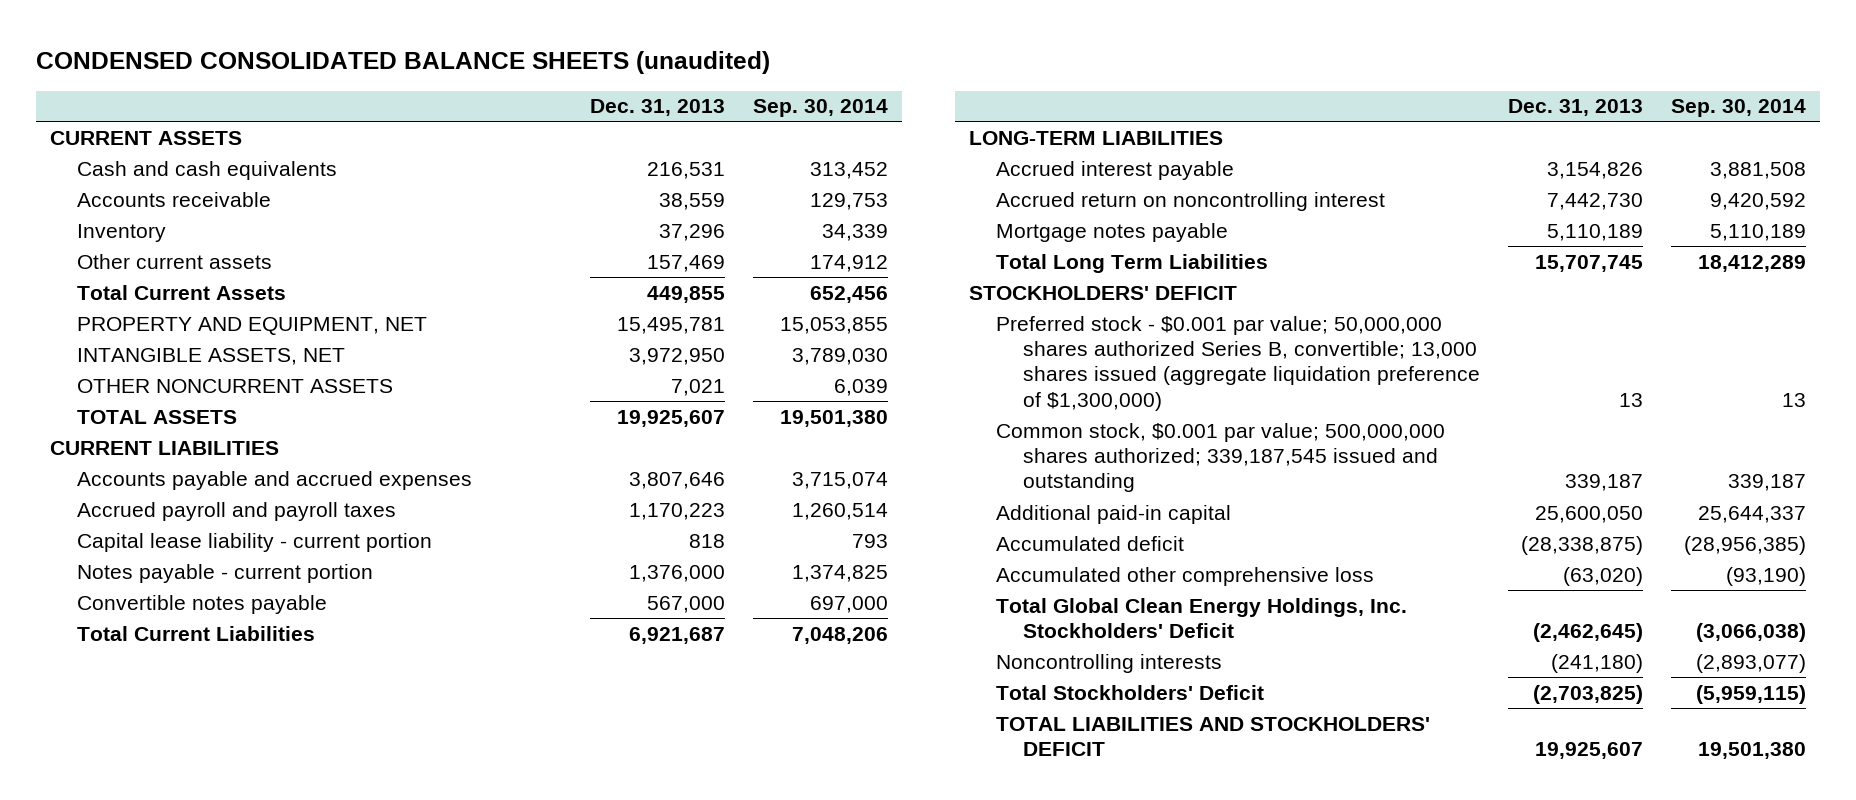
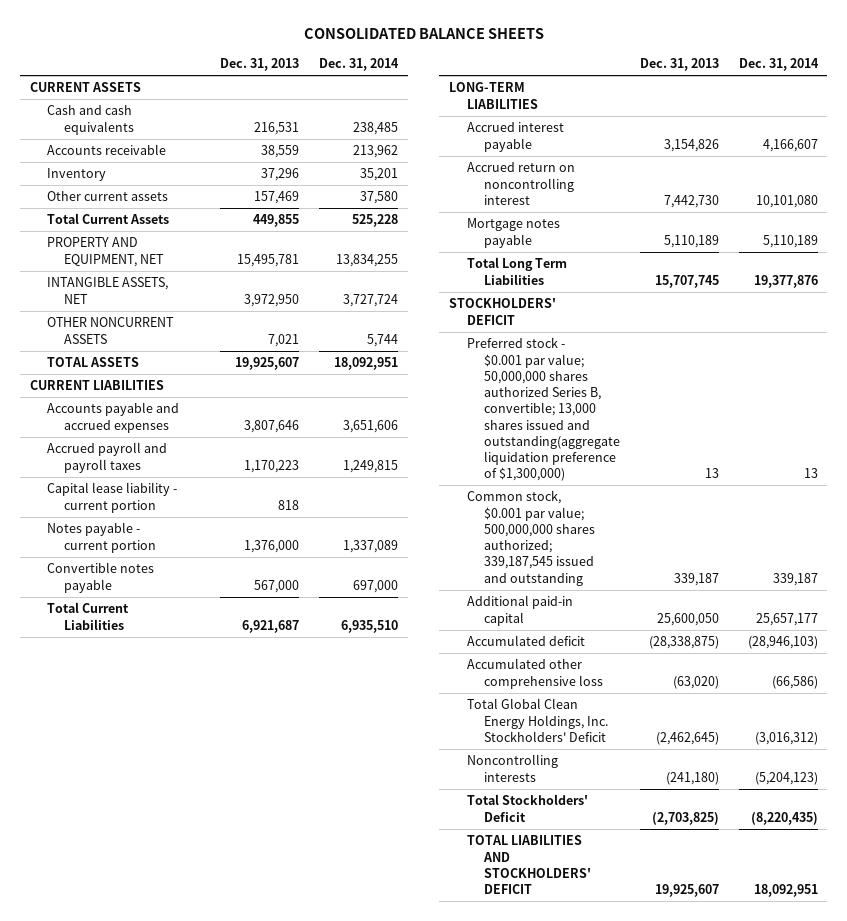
[36,51,771,75] CONDENSED CONSOLIDATED BALANCE SHEETS (unaudited) -> [303,28,544,40] CONSOLIDATED BALANCE SHEETS
[752,99,888,118] Sep. 30, 2014 -> none
none -> [318,58,399,72] Dec. 31, 2014
[995,315,1480,411] Preferred stock - $0.001 par value; 50,000,000 shares authorized Series B, convertible; 13,000 shares issued (aggregate liquidation preference of $1,300,000) -> [466,337,621,482] Preferred stock - $0.001 par value; 50,000,000 shares authorized Series B, convertible; 13,000 shares issued and outstanding(aggregate liquidation preference of $1,300,000)

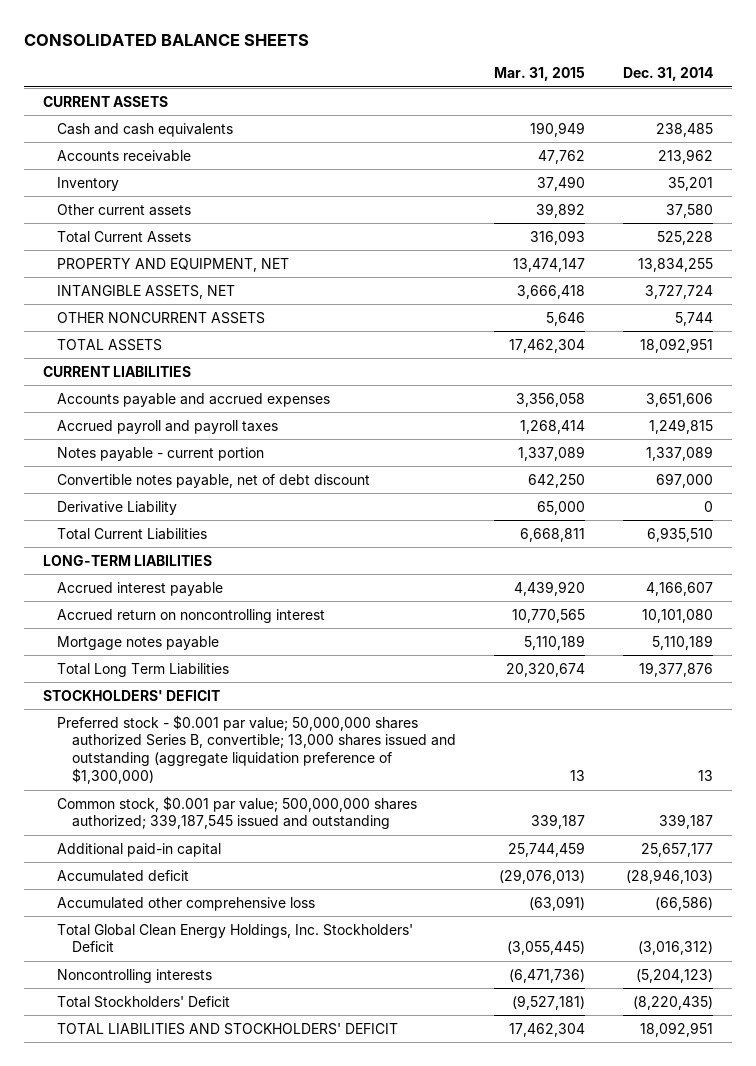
[220,58,300,72] Dec. 31, 2013 -> none
none -> [494,67,586,82] Mar. 31, 2015
[47,482,178,513] Capital lease liability - current portion -> none
[47,562,155,593] Convertible notes payable -> [57,473,371,488] Convertible notes payable, net of debt discount
none -> [57,500,178,515] Derivative Liability
[466,337,621,482] Preferred stock - $0.001 par value; 50,000,000 shares authorized Series B, convertible; 13,000 shares issued and outstanding(aggregate liquidation preference of $1,300,000) -> [57,714,456,785] Preferred stock - $0.001 par value; 50,000,000 shares authorized Series B, convertible; 13,000 shares issued and outstanding (aggregate liquidation preference of $1,300,000)

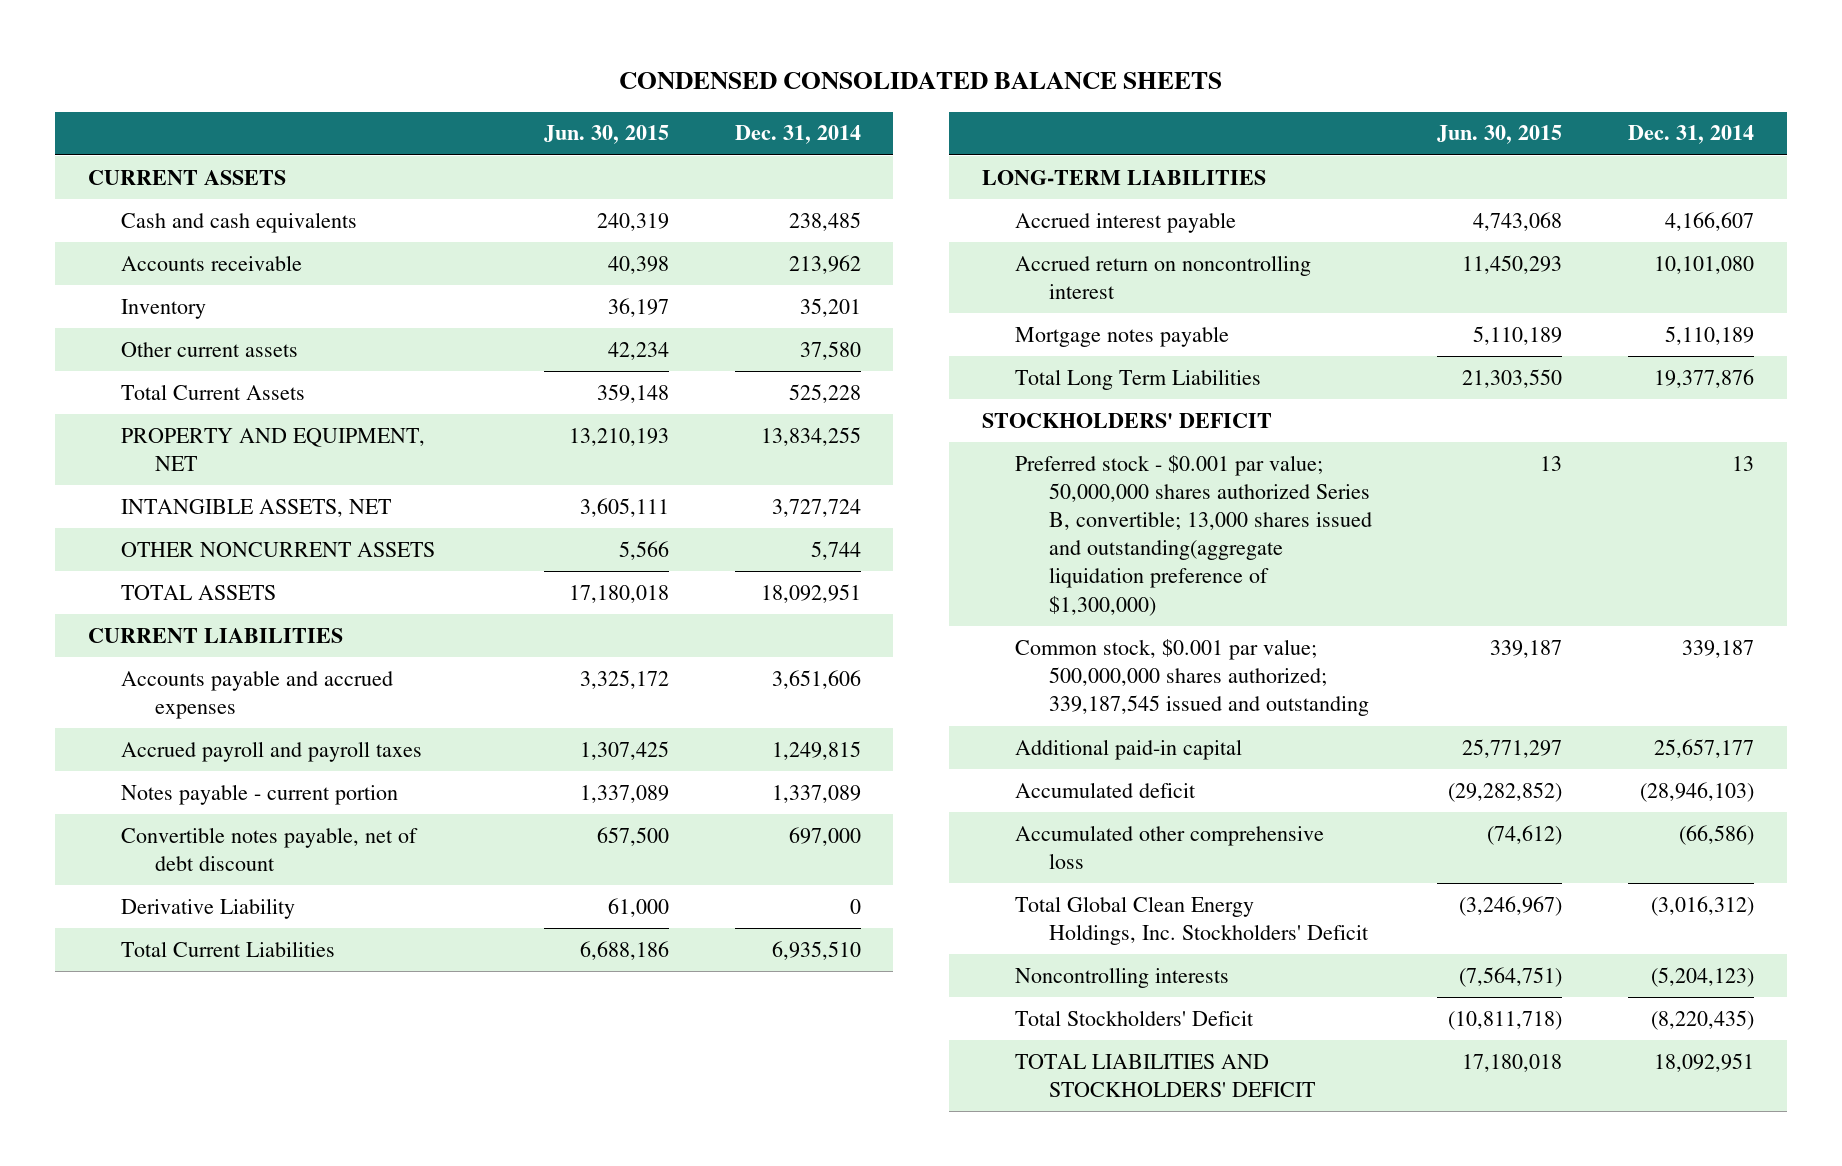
[23,33,309,46] CONSOLIDATED BALANCE SHEETS -> [619,72,1223,90] CONDENSED CONSOLIDATED BALANCE SHEETS
[494,67,586,82] Mar. 31, 2015 -> none
none -> [543,125,669,145] Jun. 30, 2015
[57,714,456,785] Preferred stock - $0.001 par value; 50,000,000 shares authorized Series B, convertible; 13,000 shares issued and outstanding (aggregate liquidation preference of $1,300,000) -> [1015,454,1372,616] Preferred stock - $0.001 par value; 50,000,000 shares authorized Series B, convertible; 13,000 shares issued and outstanding(aggregate liquidation preference of $1,300,000)

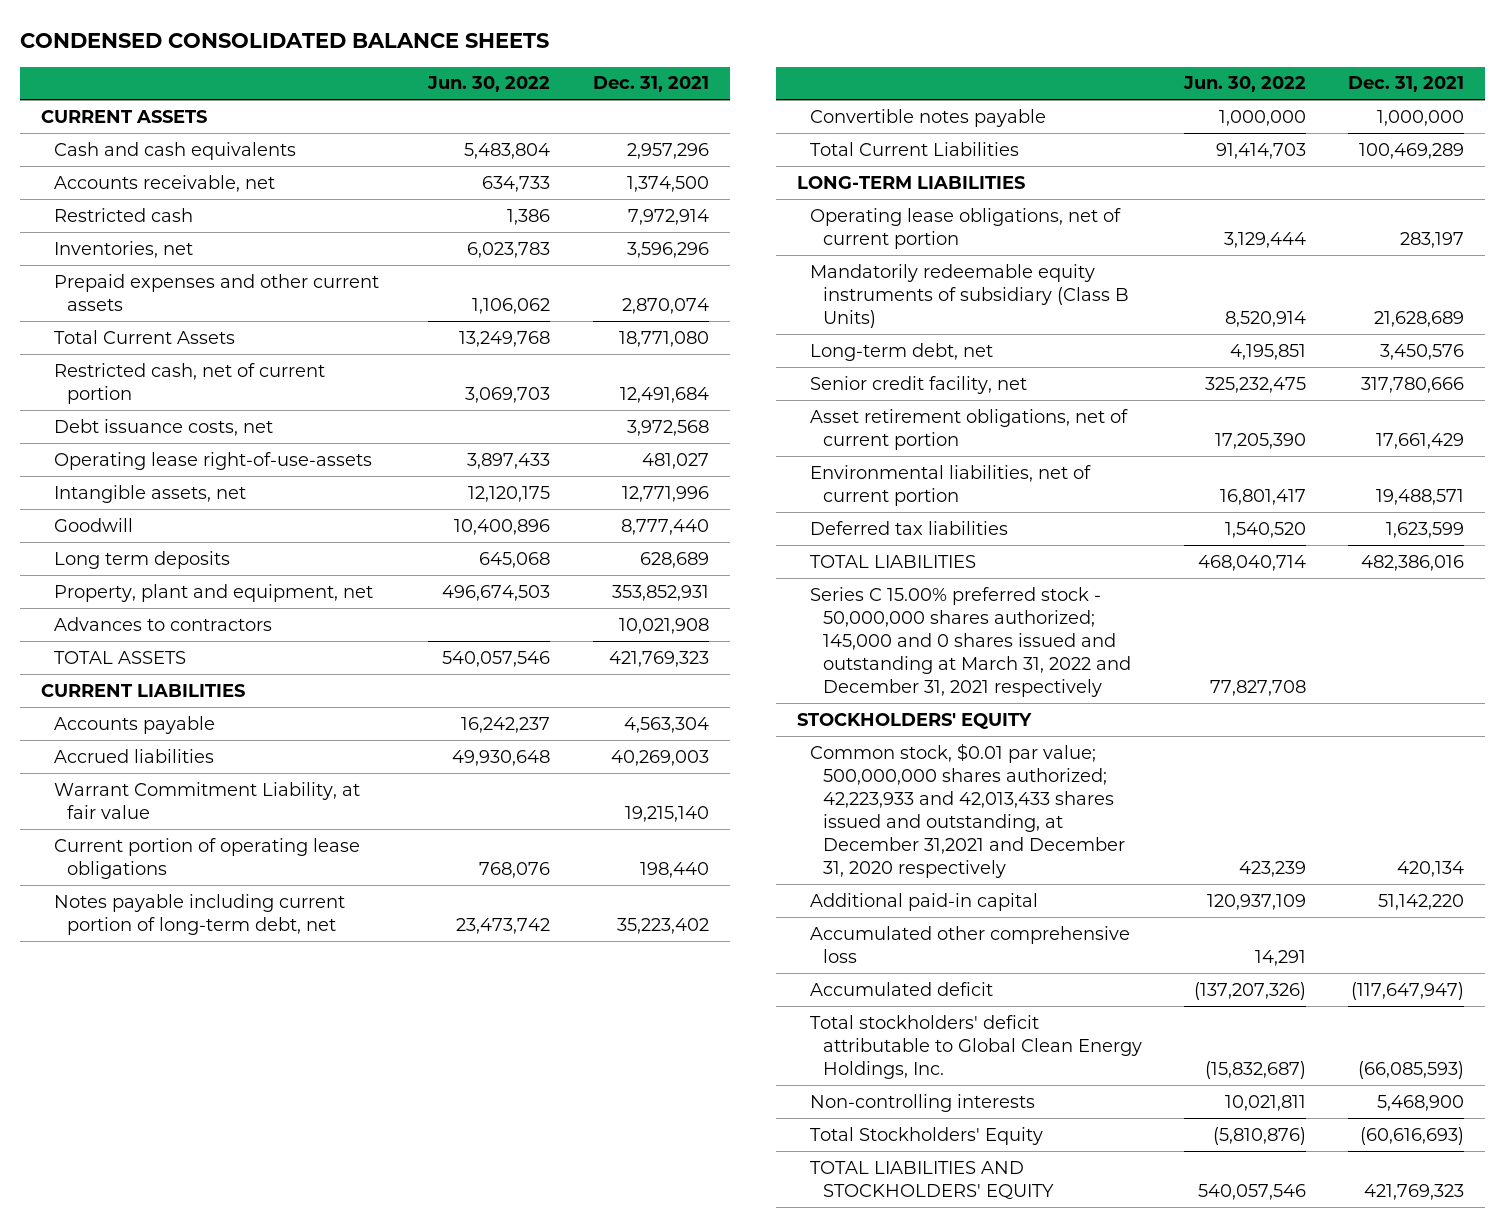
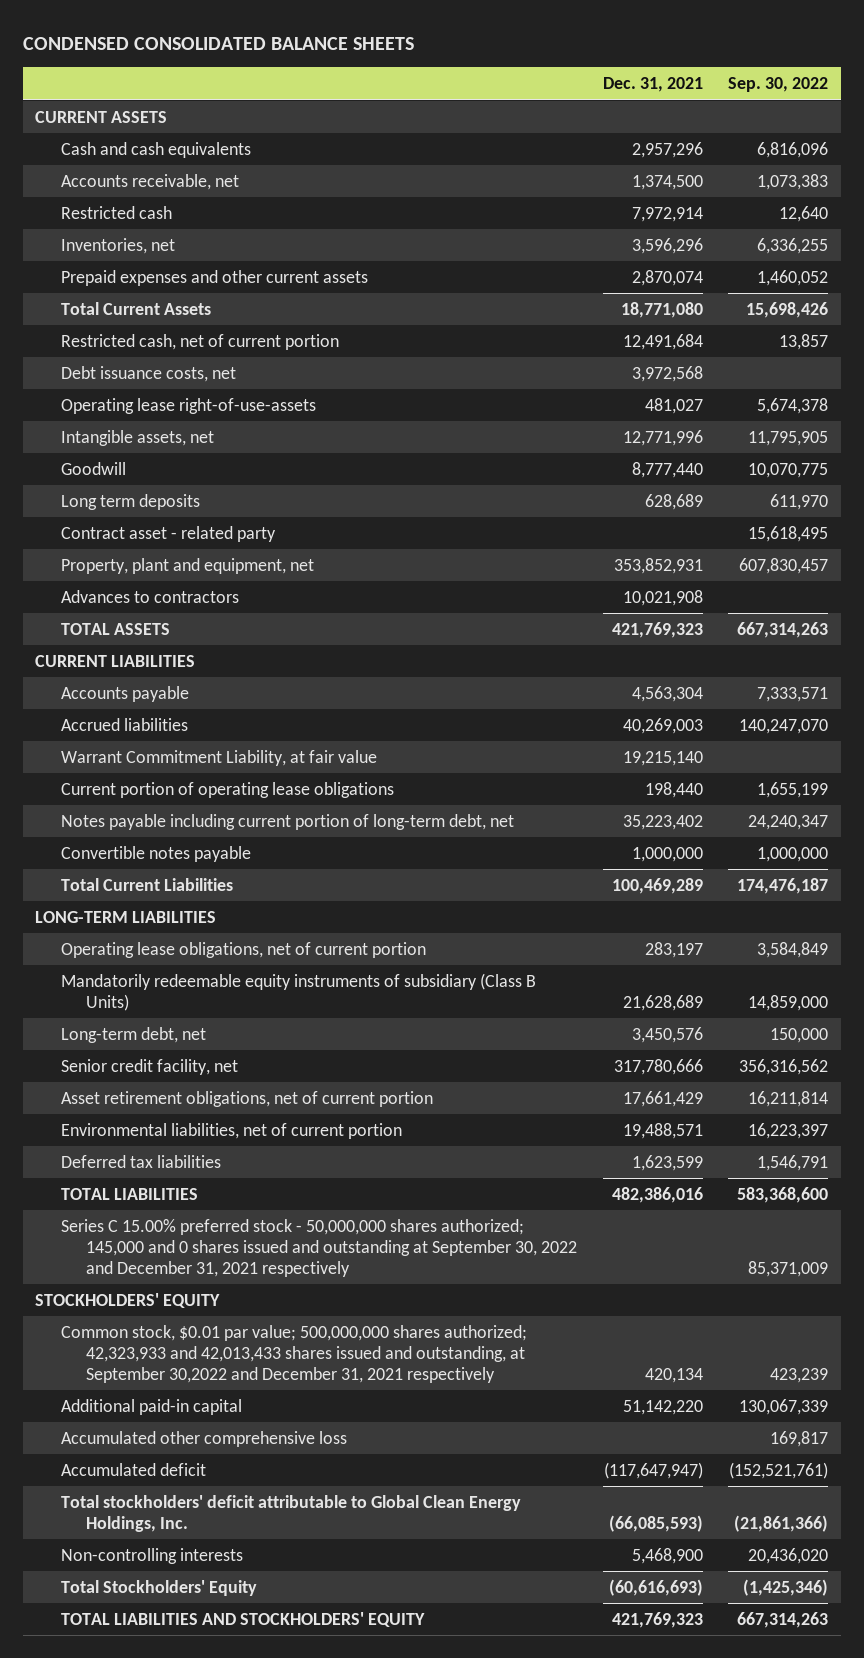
[427,76,551,93] Jun. 30, 2022 -> none
none -> [728,77,829,93] Sep. 30, 2022
none -> [60,525,276,542] Contract asset - related party
[809,586,1131,697] Series C 15.00% preferred stock - 50,000,000 shares authorized; 145,000 and 0 shares issued and outstanding at March 31, 2022 and December 31, 2021 respectively -> [60,1218,578,1278] Series C 15.00% preferred stock - 50,000,000 shares authorized; 145,000 and 0 shares issued and outstanding at September 30, 2022 and December 31, 2021 respectively
[809,742,1125,878] Common stock, $0.01 par value; 500,000,000 shares authorized; 42,223,933 and 42,013,433 shares issued and outstanding, at December 31,2021 and December 31, 2020 respectively -> [60,1324,527,1384] Common stock, $0.01 par value; 500,000,000 shares authorized; 42,323,933 and 42,013,433 shares issued and outstanding, at September 30,2022 and December 31, 2021 respectively

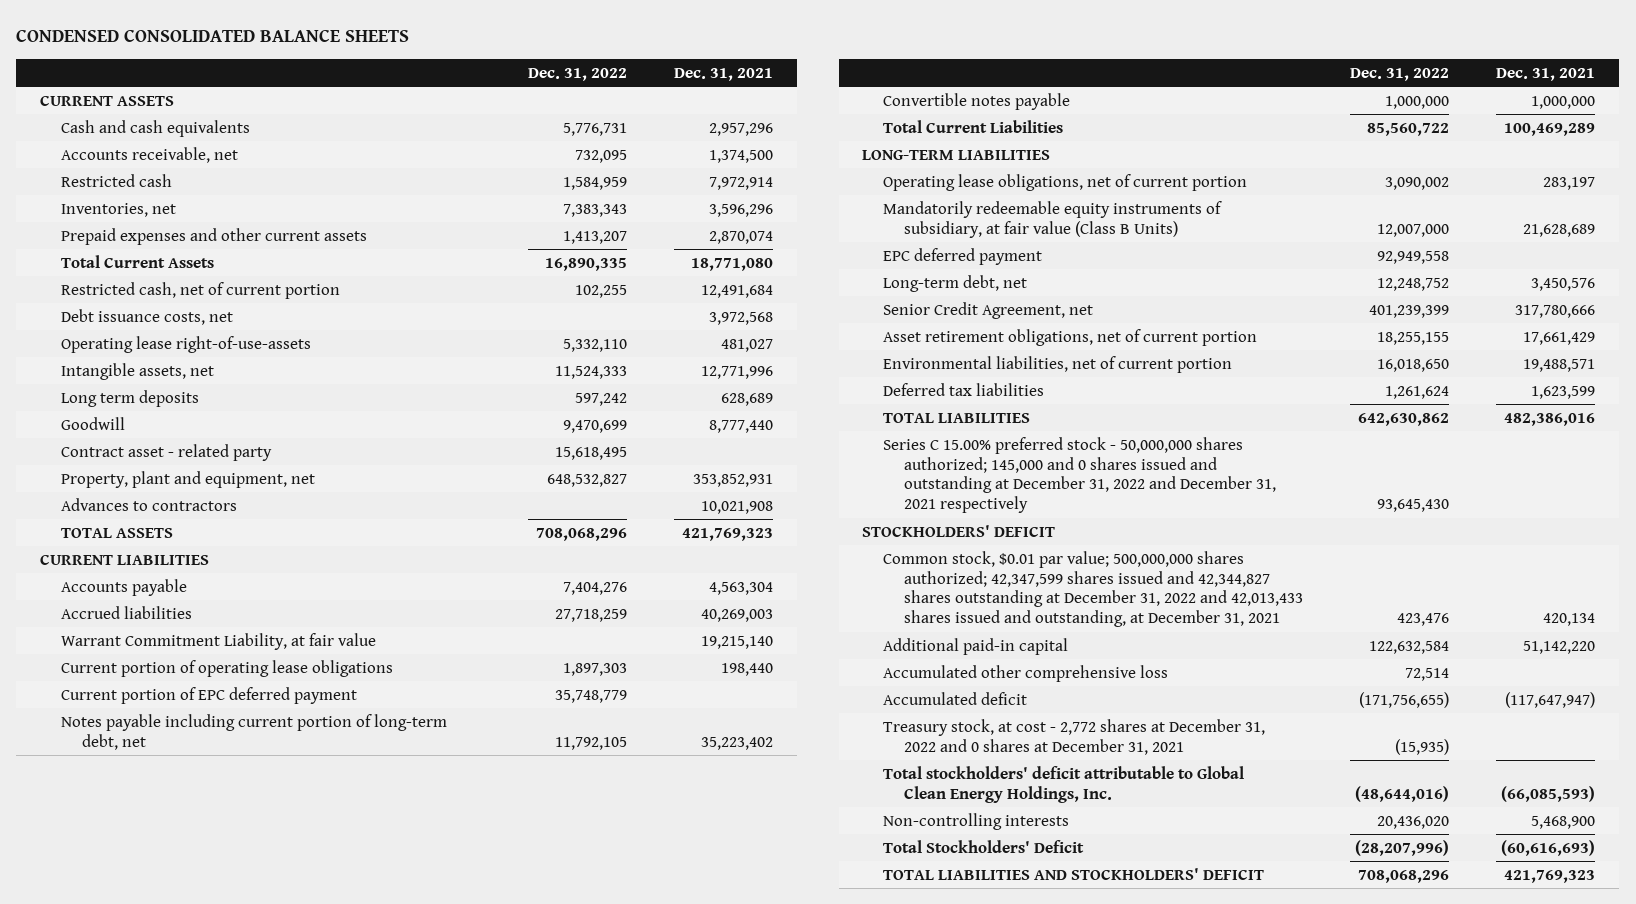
[728,77,829,93] Sep. 30, 2022 -> none
none -> [527,67,627,81] Dec. 31, 2022
[60,461,126,475] Goodwill -> [60,416,125,430] Goodwill
none -> [60,686,357,704] Current portion of EPC deferred payment
[60,972,536,1011] Mandatorily redeemable equity instruments of subsidiary (Class B Units) -> [882,200,1222,238] Mandatorily redeemable equity instruments of subsidiary, at fair value (Class B Units)
none -> [882,247,1042,265] EPC deferred payment
[60,1058,238,1075] Senior credit facility, net -> [882,301,1093,319] Senior Credit Agreement, net
[60,1218,578,1278] Series C 15.00% preferred stock - 50,000,000 shares authorized; 145,000 and 0 shares issued and outstanding at September 30, 2022 and December 31, 2021 respectively -> [882,436,1276,514] Series C 15.00% preferred stock - 50,000,000 shares authorized; 145,000 and 0 shares issued and outstanding at December 31, 2022 and December 31, 2021 respectively
[35,1292,221,1308] STOCKHOLDERS' EQUITY -> [862,524,1056,537] STOCKHOLDERS' DEFICIT
[60,1324,527,1384] Common stock, $0.01 par value; 500,000,000 shares authorized; 42,323,933 and 42,013,433 shares issued and outstanding, at September 30,2022 and December 31, 2021 respectively -> [882,550,1303,628] Common stock, $0.01 par value; 500,000,000 shares authorized; 42,347,599 shares issued and 42,344,827 shares outstanding at December 31, 2022 and 42,013,433 shares issued and outstanding, at December 31, 2021
none -> [882,718,1265,755] Treasury stock, at cost - 2,772 shares at December 31, 2022 and 0 shares at December 31, 2021
[60,1579,257,1596] Total Stockholders' Equity -> [882,839,1084,853] Total Stockholders' Deficit
[60,1611,425,1627] TOTAL LIABILITIES AND STOCKHOLDERS' EQUITY -> [882,867,1264,880] TOTAL LIABILITIES AND STOCKHOLDERS' DEFICIT

